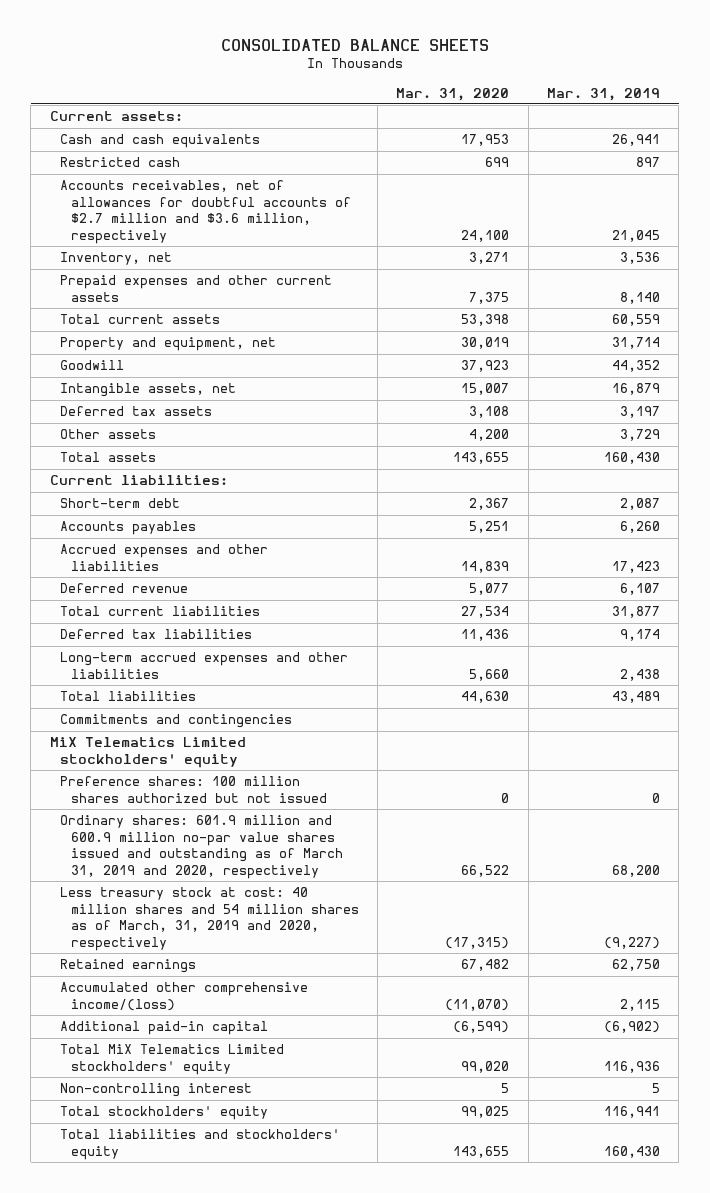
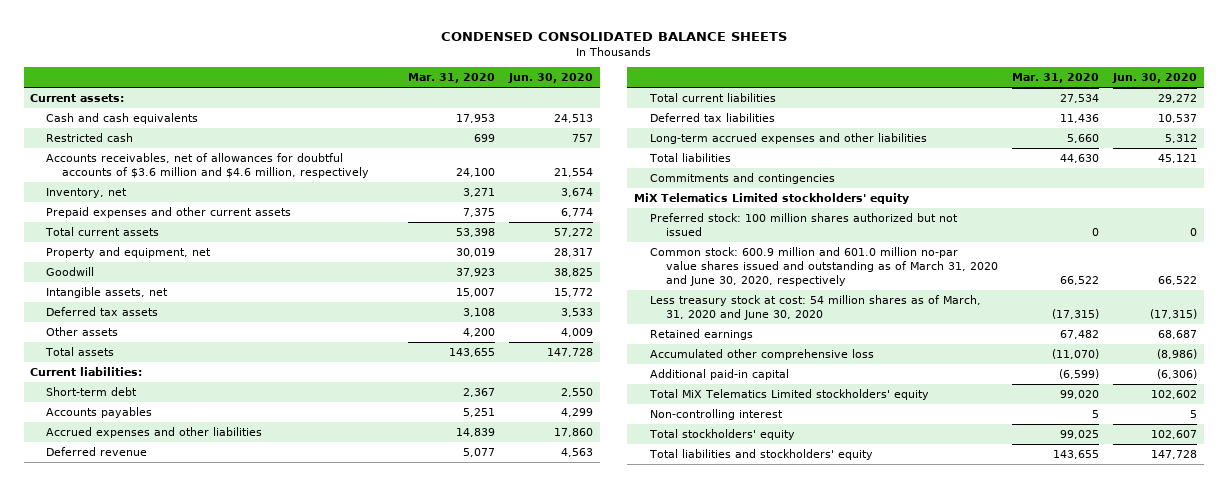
[220,38,489,51] CONSOLIDATED BALANCE SHEETS -> [440,31,787,41] CONDENSED CONSOLIDATED BALANCE SHEETS
[547,87,661,101] Mar. 31, 2019 -> none
none -> [507,72,593,83] Jun. 30, 2020
[60,180,351,244] Accounts receivables, net of allowances for doubtful accounts of $2.7 million and $3.6 million, respectively -> [46,153,369,178] Accounts receivables, net of allowances for doubtful accounts of $3.6 million and $4.6 million, respectively
[60,776,327,803] Preference shares: 100 million shares authorized but not issued -> [650,213,959,236] Preferred stock: 100 million shares authorized but not issued
[60,815,343,879] Ordinary shares: 601.9 million and 600.9 million no-par value shares issued and outstanding as of March 31, 2019 and 2020, respectively -> [650,247,998,286] Common stock: 600.9 million and 601.0 million no-par value shares issued and outstanding as of March 31, 2020 and June 30, 2020, respectively
[60,887,359,951] Less treasury stock at cost: 40 million shares and 54 million shares as of March, 31, 2019 and 2020, respectively -> [650,295,982,320] Less treasury stock at cost: 54 million shares as of March, 31, 2020 and June 30, 2020
[60,982,309,1011] Accumulated other comprehensive income/(loss) -> [650,349,875,361] Accumulated other comprehensive loss

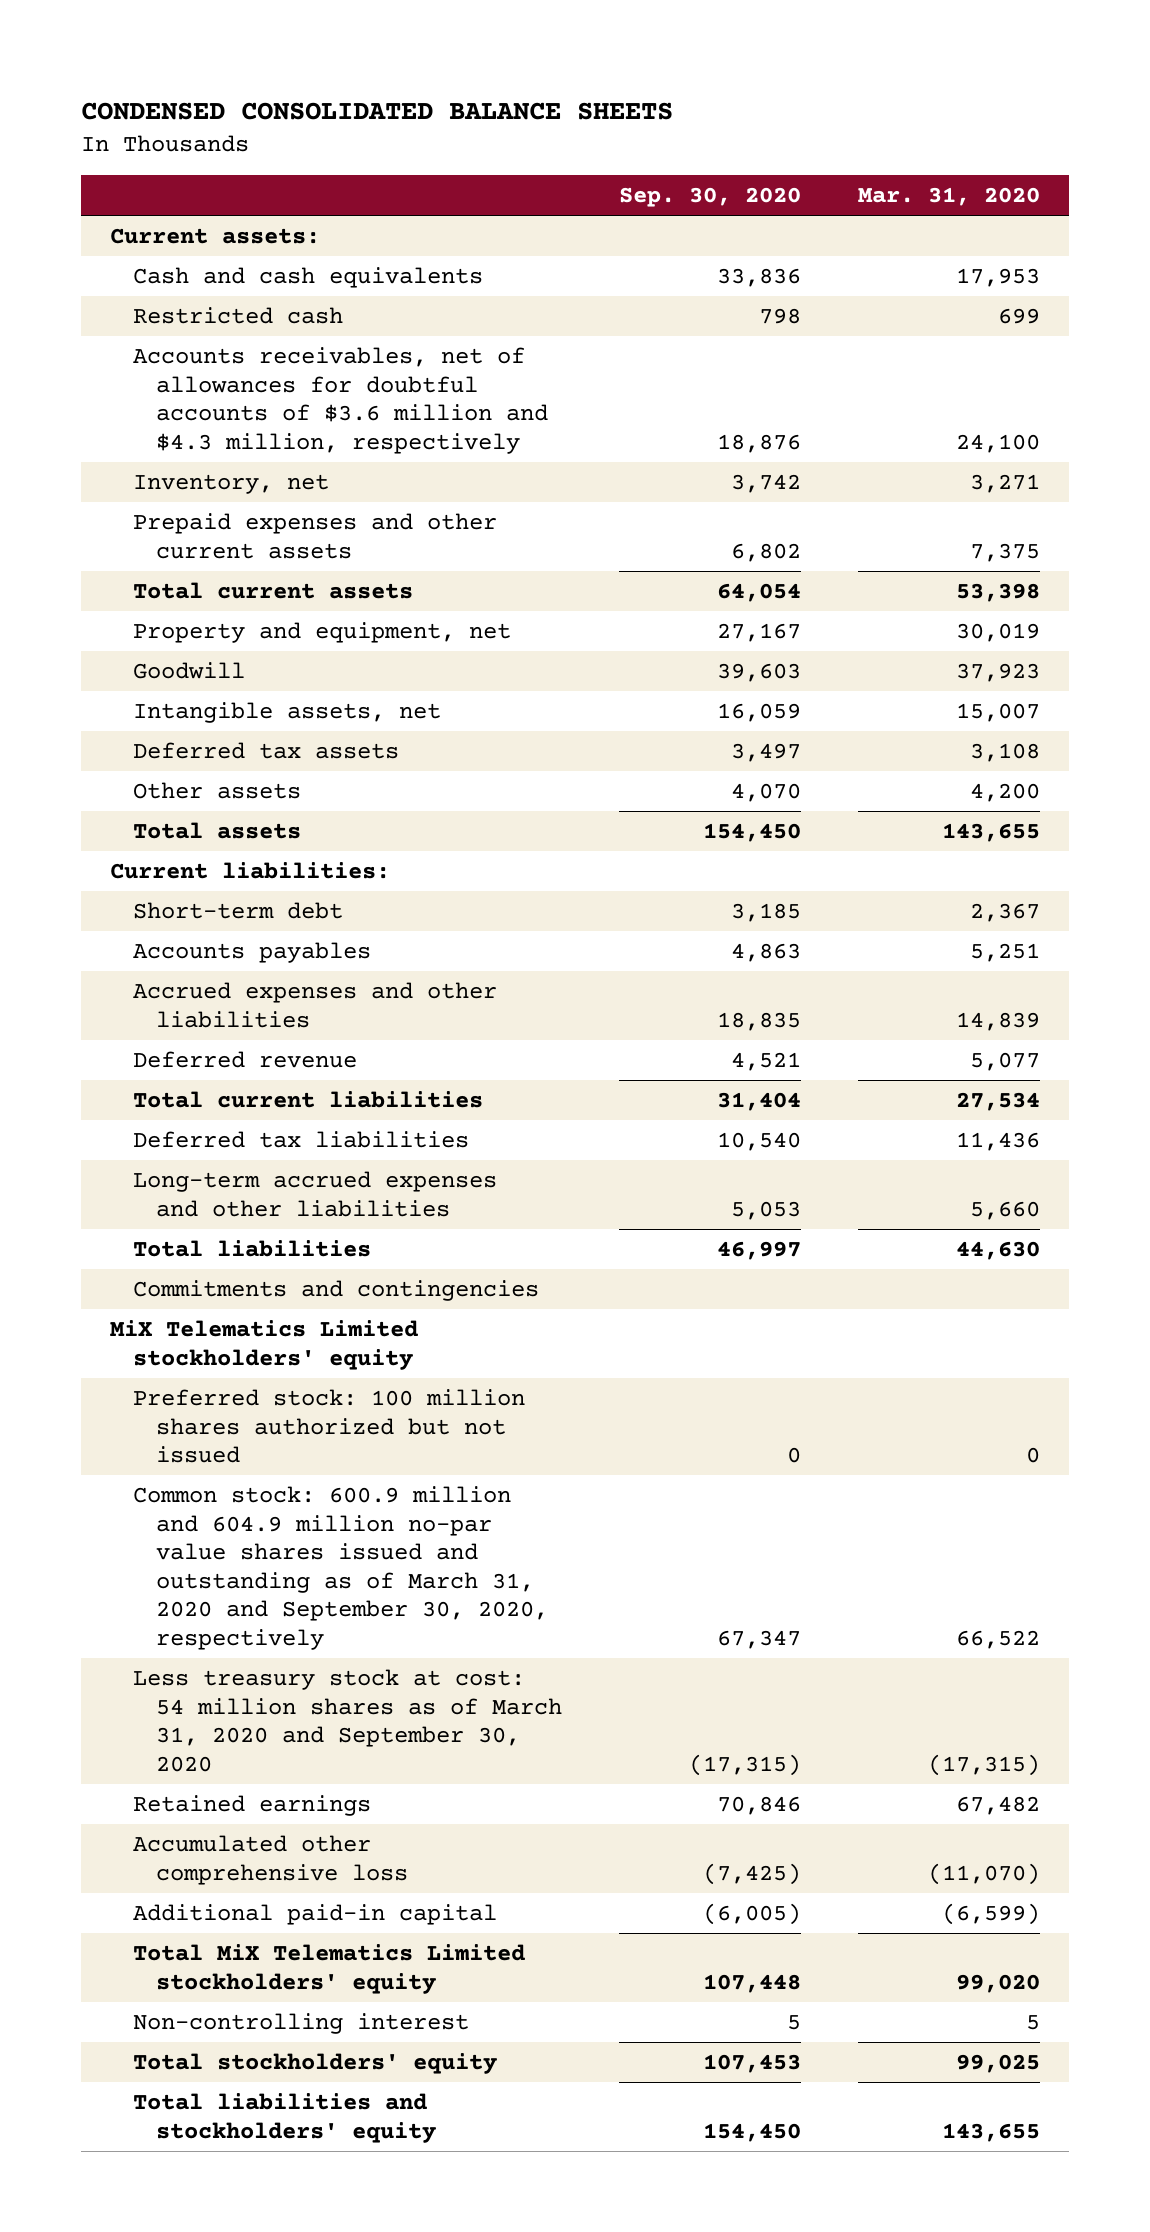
[507,72,593,83] Jun. 30, 2020 -> none
none -> [619,186,802,207] Sep. 30, 2020
[46,153,369,178] Accounts receivables, net of allowances for doubtful accounts of $3.6 million and $4.6 million, respectively -> [132,347,548,454] Accounts receivables, net of allowances for doubtful accounts of $3.6 million and $4.3 million, respectively
[650,247,998,286] Common stock: 600.9 million and 601.0 million no-par value shares issued and outstanding as of March 31, 2020 and June 30, 2020, respectively -> [132,1486,548,1650] Common stock: 600.9 million and 604.9 million no-par value shares issued and outstanding as of March 31, 2020 and September 30, 2020, respectively
[650,295,982,320] Less treasury stock at cost: 54 million shares as of March, 31, 2020 and June 30, 2020 -> [132,1669,562,1772] Less treasury stock at cost: 54 million shares as of March 31, 2020 and September 30, 2020

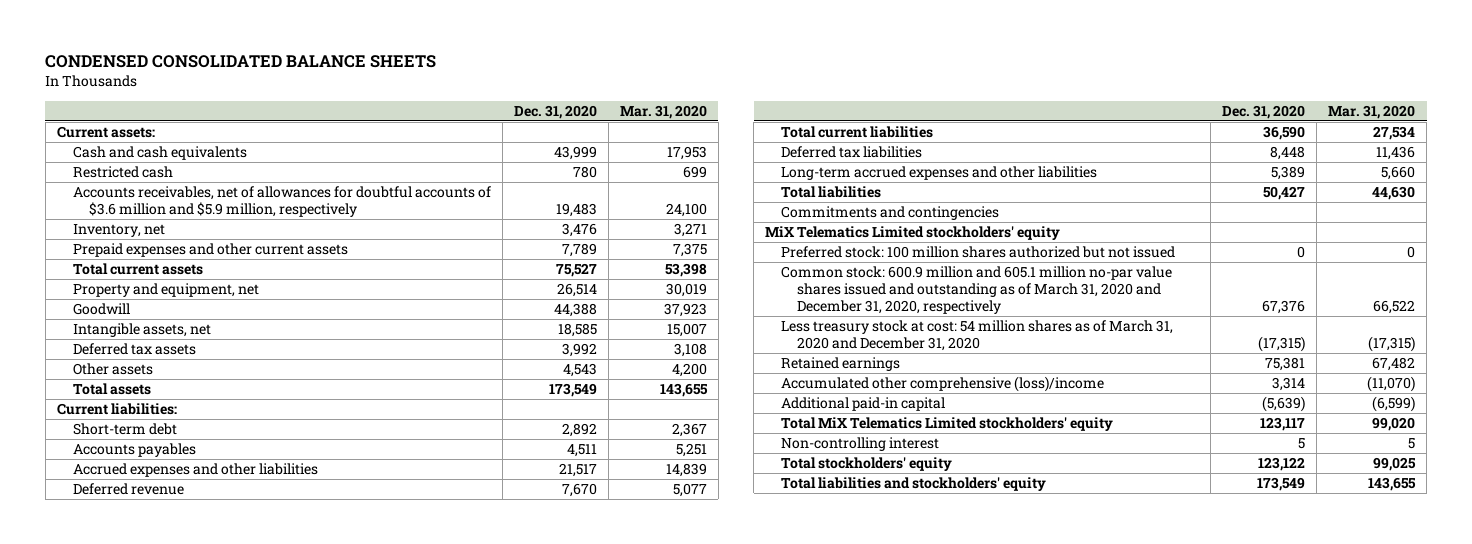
[619,186,802,207] Sep. 30, 2020 -> none
none -> [513,104,597,119] Dec. 31, 2020
[132,347,548,454] Accounts receivables, net of allowances for doubtful accounts of $3.6 million and $4.3 million, respectively -> [72,186,491,218] Accounts receivables, net of allowances for doubtful accounts of $3.6 million and $5.9 million, respectively
[132,1486,548,1650] Common stock: 600.9 million and 604.9 million no-par value shares issued and outstanding as of March 31, 2020 and September 30, 2020, respectively -> [781,266,1173,314] Common stock: 600.9 million and 605.1 million no-par value shares issued and outstanding as of March 31, 2020 and December 31, 2020, respectively
[132,1669,562,1772] Less treasury stock at cost: 54 million shares as of March 31, 2020 and September 30, 2020 -> [781,320,1174,352] Less treasury stock at cost: 54 million shares as of March 31, 2020 and December 31, 2020
[132,1835,408,1885] Accumulated other comprehensive loss -> [781,376,1105,393] Accumulated other comprehensive (loss)/income

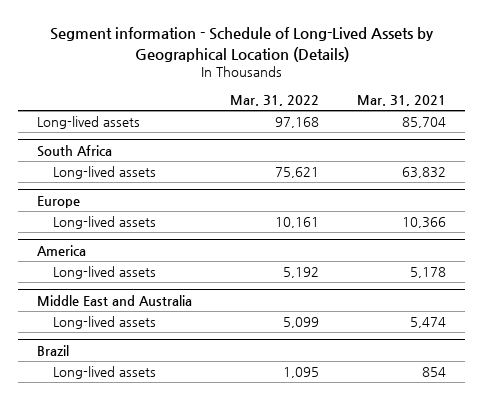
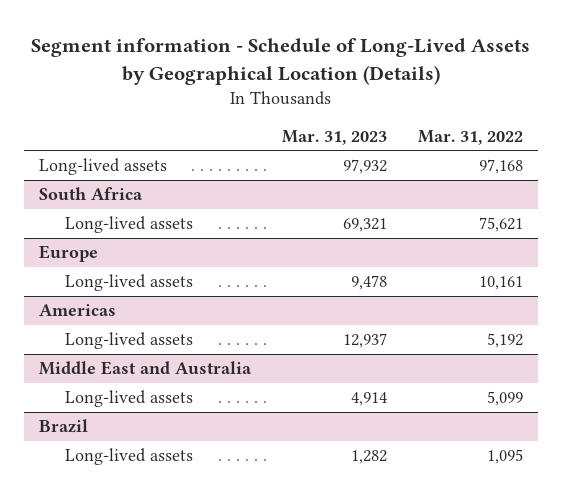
[357,95,447,107] Mar. 31, 2021 -> none
none -> [282,129,388,145] Mar. 31, 2023
[37,244,87,256] America -> [39,304,117,317] Americas

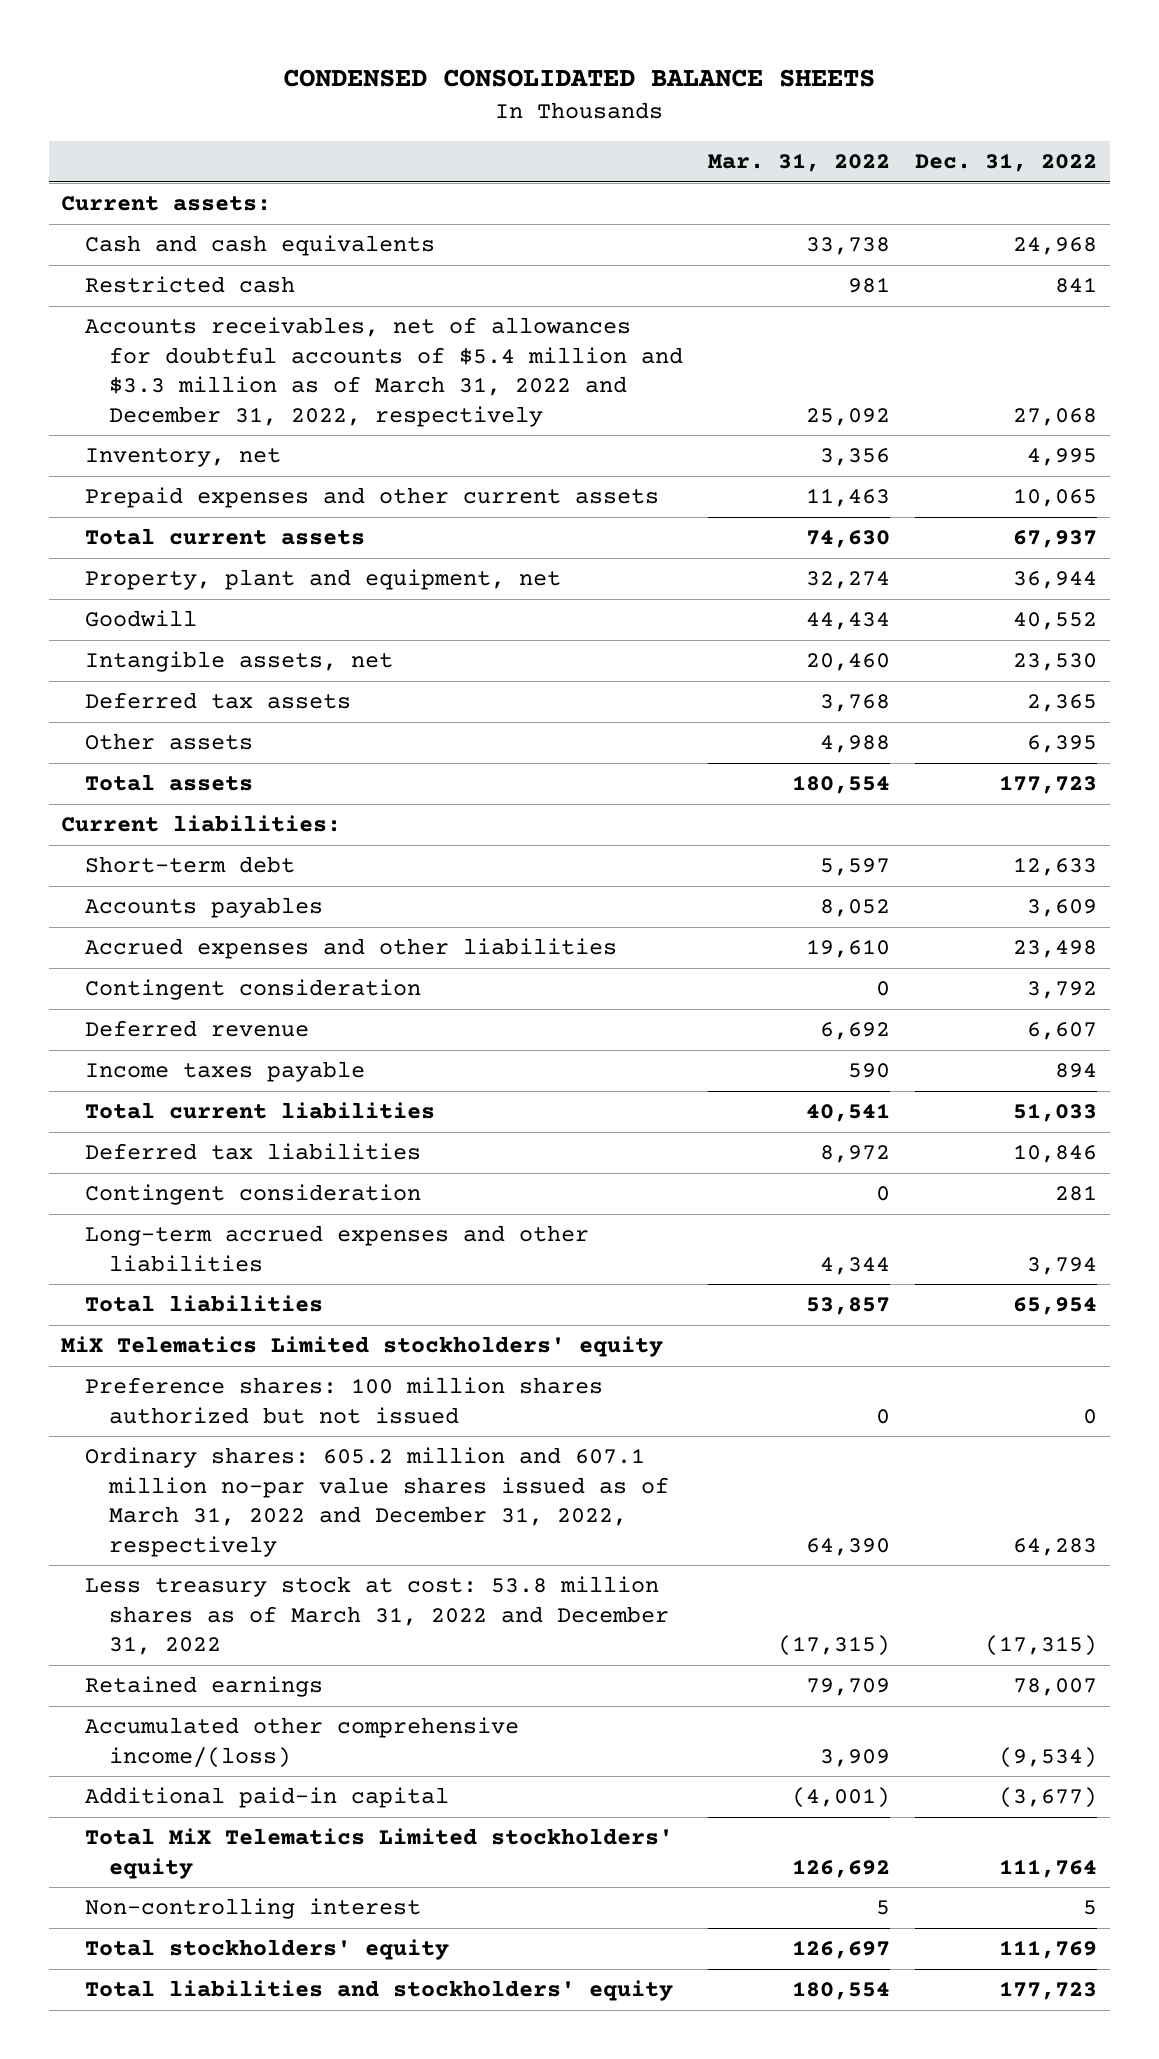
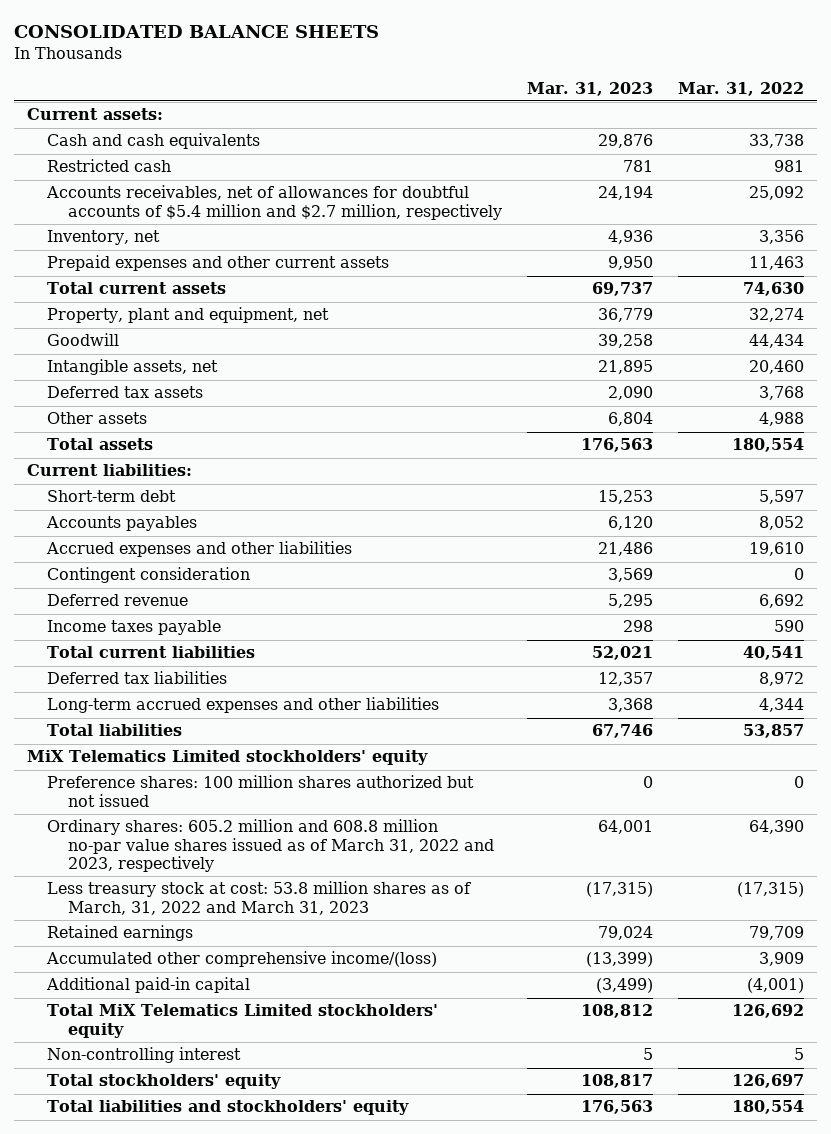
[283,68,876,87] CONDENSED CONSOLIDATED BALANCE SHEETS -> [14,25,380,39] CONSOLIDATED BALANCE SHEETS
[915,153,1098,173] Dec. 31, 2022 -> none
none -> [527,81,654,96] Mar. 31, 2023
[85,317,684,427] Accounts receivables, net of allowances for doubtful accounts of $5.4 million and $3.3 million as of March 31, 2022 and December 31, 2022, respectively -> [46,185,503,220] Accounts receivables, net of allowances for doubtful accounts of $5.4 million and $2.7 million, respectively
[85,1184,422,1206] Contingent consideration -> none
[85,1447,670,1557] Ordinary shares: 605.2 million and 607.1 million no-par value shares issued as of March 31, 2022 and December 31, 2022, respectively -> [47,819,495,873] Ordinary shares: 605.2 million and 608.8 million no-par value shares issued as of March 31, 2022 and 2023, respectively
[85,1576,670,1656] Less treasury stock at cost: 53.8 million shares as of March 31, 2022 and December 31, 2022 -> [47,881,472,915] Less treasury stock at cost: 53.8 million shares as of March, 31, 2022 and March 31, 2023

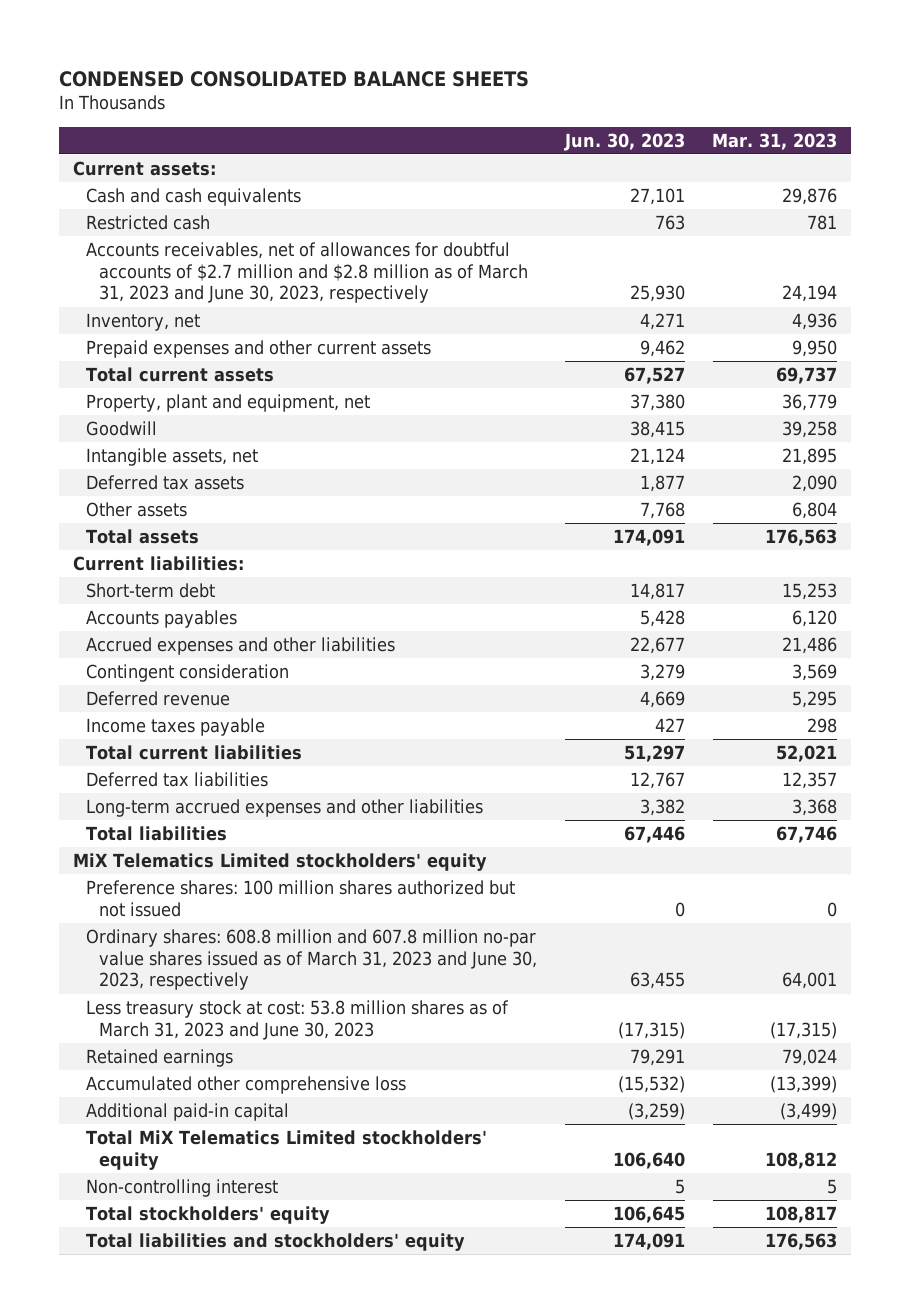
[14,25,380,39] CONSOLIDATED BALANCE SHEETS -> [58,70,529,87] CONDENSED CONSOLIDATED BALANCE SHEETS
[678,81,805,96] Mar. 31, 2022 -> none
none -> [563,132,685,151] Jun. 30, 2023
[46,185,503,220] Accounts receivables, net of allowances for doubtful accounts of $5.4 million and $2.7 million, respectively -> [85,242,528,304] Accounts receivables, net of allowances for doubtful accounts of $2.7 million and $2.8 million as of March 31, 2023 and June 30, 2023, respectively
[47,819,495,873] Ordinary shares: 605.2 million and 608.8 million no-par value shares issued as of March 31, 2022 and 2023, respectively -> [85,929,537,991] Ordinary shares: 608.8 million and 607.8 million no-par value shares issued as of March 31, 2023 and June 30, 2023, respectively
[47,881,472,915] Less treasury stock at cost: 53.8 million shares as of March, 31, 2022 and March 31, 2023 -> [85,1000,509,1040] Less treasury stock at cost: 53.8 million shares as of March 31, 2023 and June 30, 2023
[46,951,438,968] Accumulated other comprehensive income/(loss) -> [85,1076,406,1095] Accumulated other comprehensive loss

